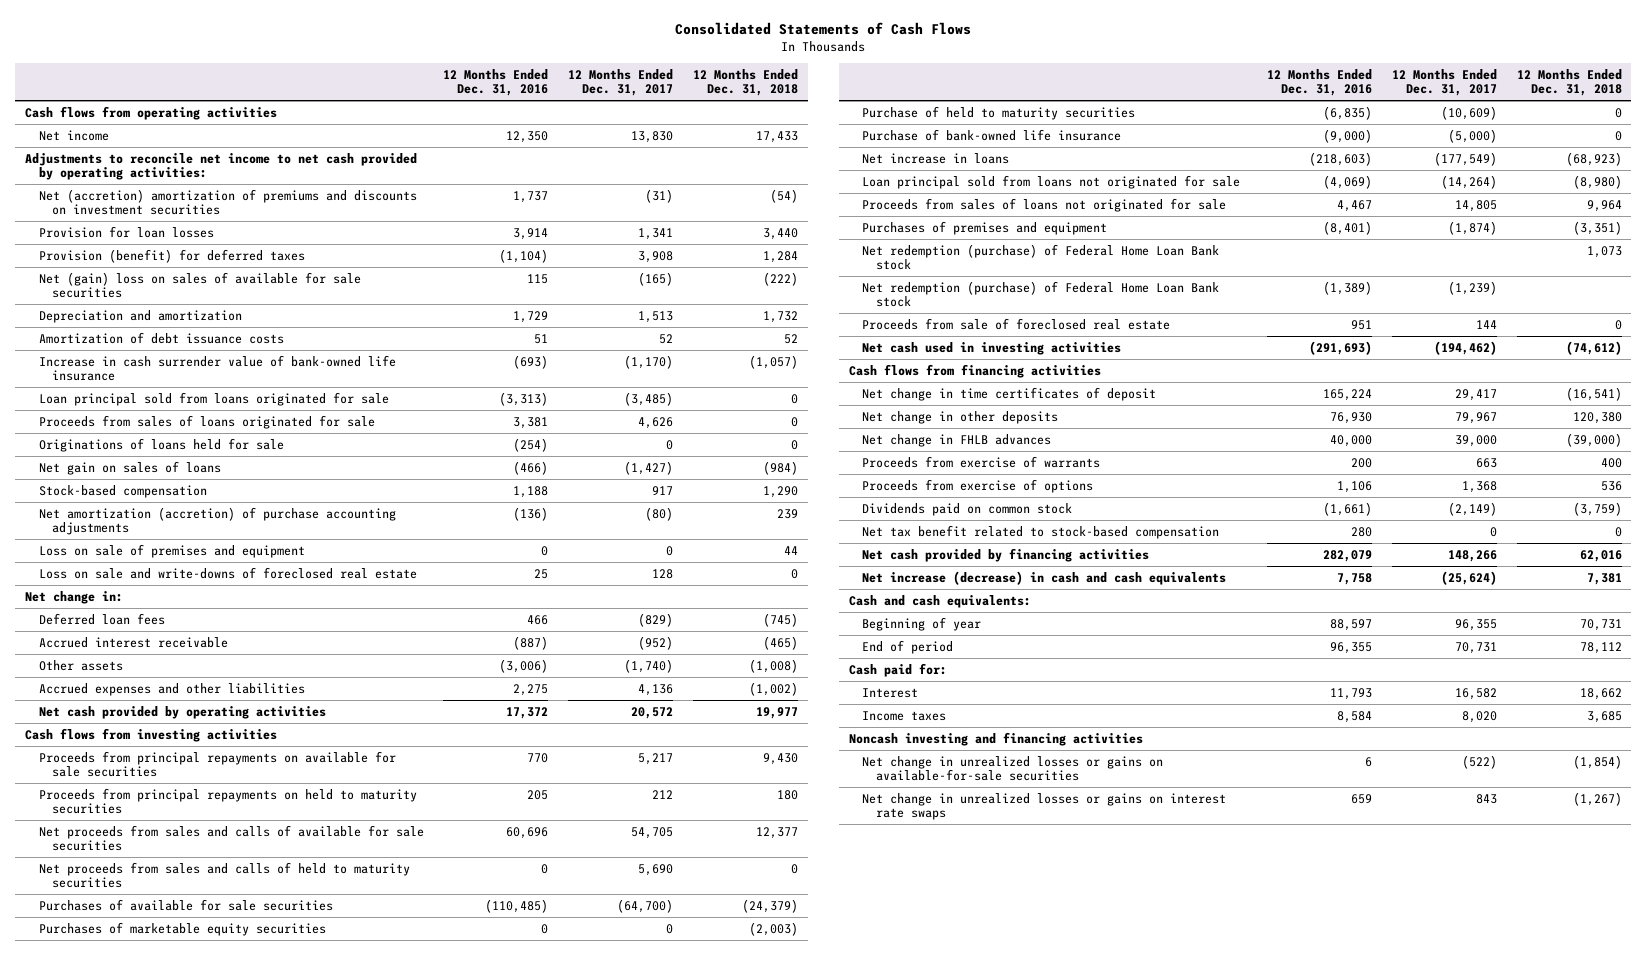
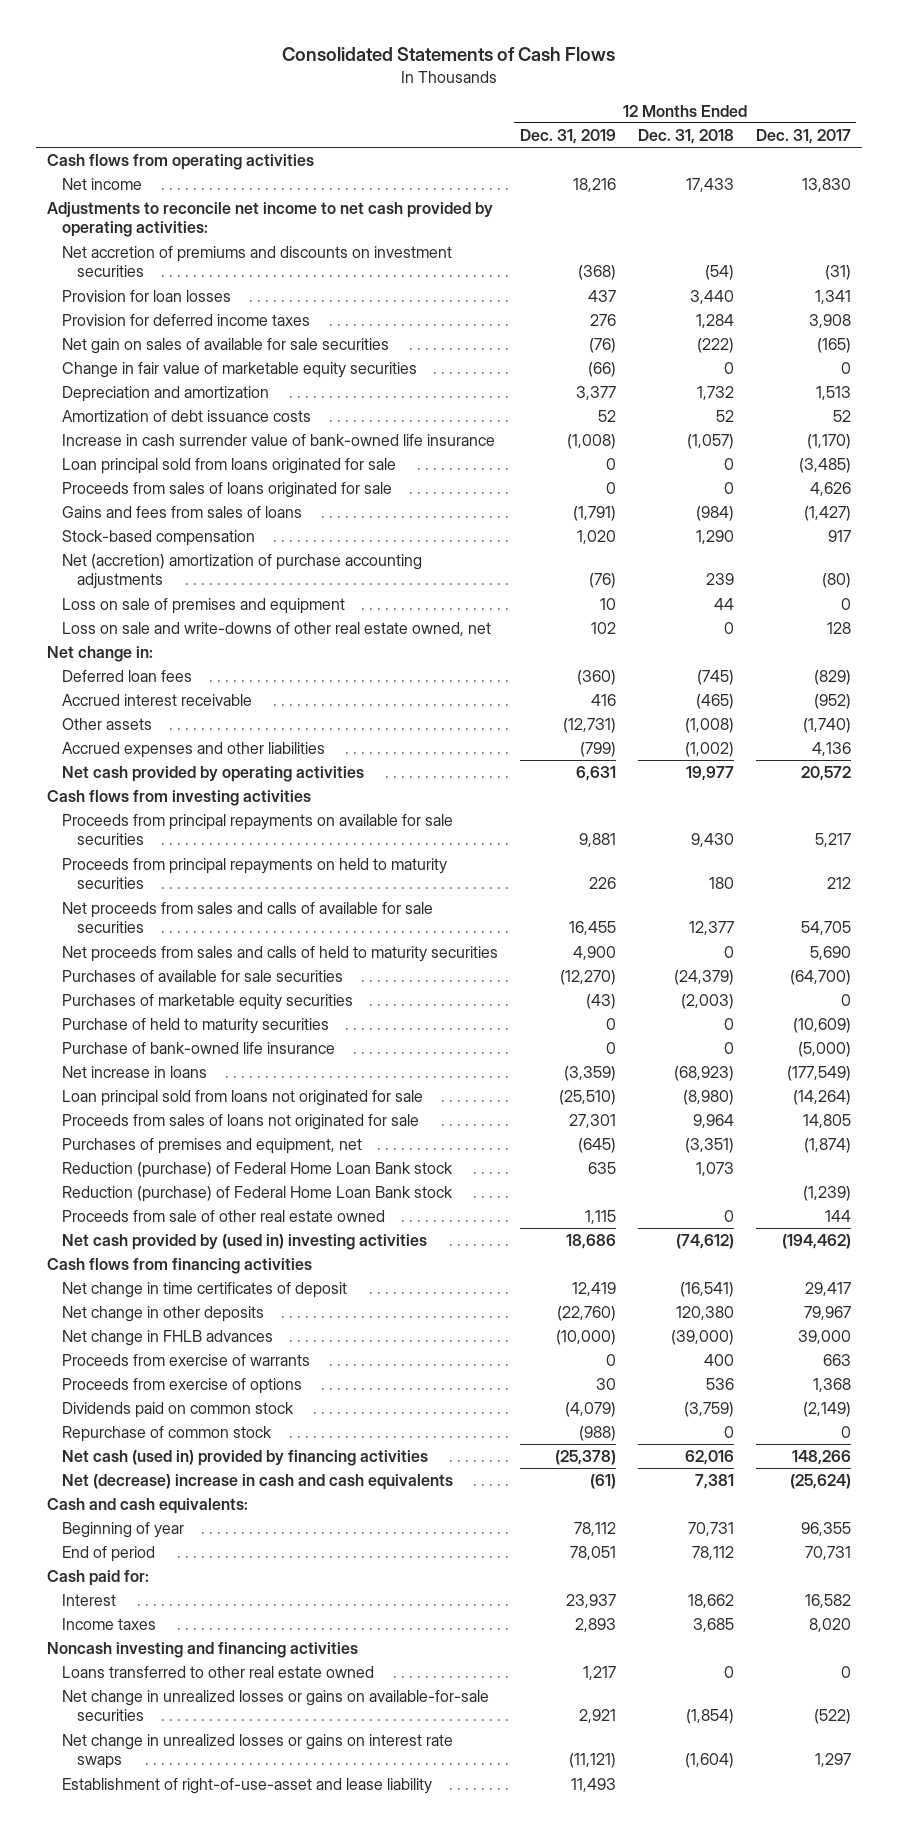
[443,68,549,97] 12 Months Ended Dec. 31, 2016 -> none
none -> [519,128,616,144] Dec. 31, 2019
[38,188,417,215] Net (accretion) amortization of premiums and discounts on investment securities -> [62,245,453,278] Net accretion of premiums and discounts on investment securities
[38,248,305,263] Provision (benefit) for deferred taxes -> [62,313,311,326] Provision for deferred income taxes
[38,271,361,298] Net (gain) loss on sales of available for sale securities -> [62,337,390,354] Net gain on sales of available for sale securities
none -> [62,361,418,378] Change in fair value of marketable equity securities
[38,437,284,452] Originations of loans held for sale -> none
[38,460,221,475] Net gain on sales of loans -> [62,505,303,518] Gains and fees from sales of loans
[38,506,396,535] Net amortization (accretion) of purchase accounting adjustments -> [62,553,423,590] Net (accretion) amortization of purchase accounting adjustments
[38,566,417,579] Loss on sale and write-downs of foreclosed real estate -> [62,621,492,636] Loss on sale and write-downs of other real estate owned, net
[862,220,1108,235] Purchases of premises and equipment -> [62,1137,363,1154] Purchases of premises and equipment, net
[862,243,1220,270] Net redemption (purchase) of Federal Home Loan Bank stock -> [62,1161,454,1178] Reduction (purchase) of Federal Home Loan Bank stock
[862,280,1220,307] Net redemption (purchase) of Federal Home Loan Bank stock -> [62,1185,454,1202] Reduction (purchase) of Federal Home Loan Bank stock
[862,317,1171,330] Proceeds from sale of foreclosed real estate -> [62,1209,386,1222] Proceeds from sale of other real estate owned
[862,341,1122,355] Net cash used in investing activities -> [62,1233,428,1250] Net cash provided by (used in) investing activities
[862,524,1220,539] Net tax benefit related to stock-based compensation -> none
none -> [62,1425,273,1442] Repurchase of common stock
[862,547,1150,562] Net cash provided by financing activities -> [62,1449,429,1466] Net cash (used in) provided by financing activities
[862,570,1227,585] Net increase (decrease) in cash and cash equivalents -> [62,1473,454,1490] Net (decrease) increase in cash and cash equivalents
none -> [62,1665,375,1678] Loans transferred to other real estate owned
[1475,793,1497,804] 843 -> [814,1753,851,1768] 1,297
[1572,791,1622,806] (1,267) -> [684,1753,734,1769] (1,604)
none -> [62,1777,433,1794] Establishment of right-of-use-asset and lease liability

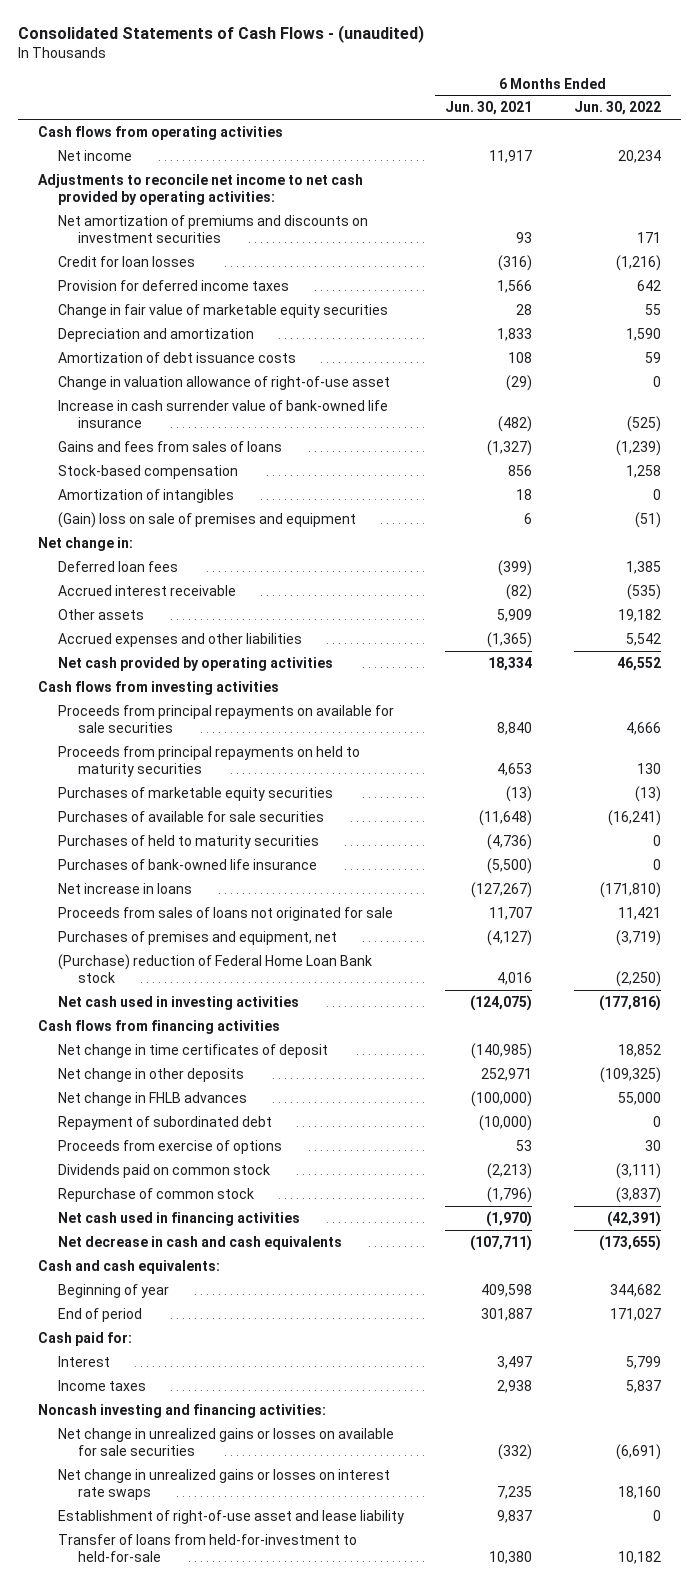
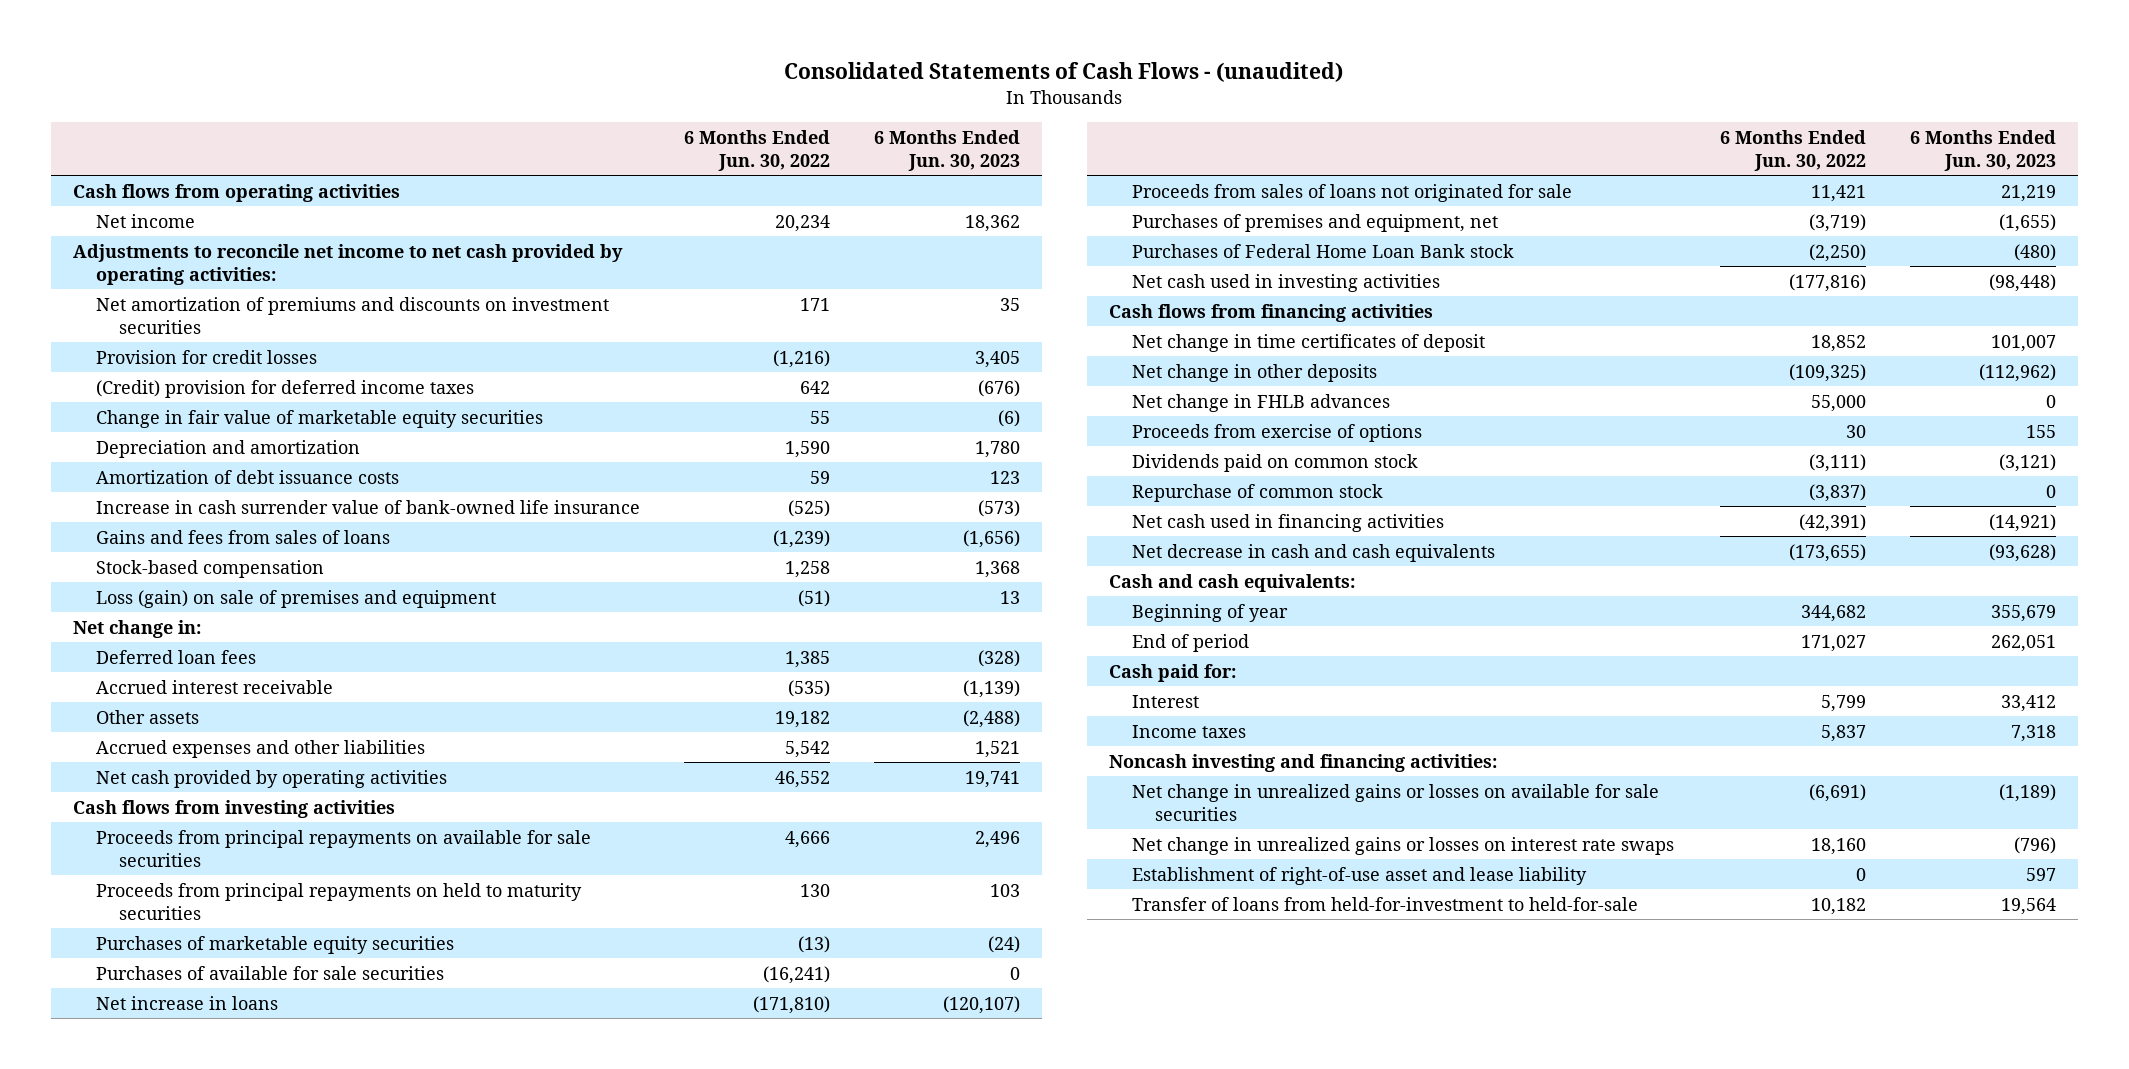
[445,101,533,116] Jun. 30, 2021 -> none
none -> [873,129,1020,172] 6 Months Ended Jun. 30, 2023
[58,255,196,267] Credit for loan losses -> [96,349,318,364] Provision for credit losses
[58,279,290,291] Provision for deferred income taxes -> [96,379,475,398] (Credit) provision for deferred income taxes
[58,375,391,390] Change in valuation allowance of right-of-use asset -> none
[58,488,235,503] Amortization of intangibles -> none
[58,511,357,528] (Gain) loss on sale of premises and equipment -> [96,589,497,608] Loss (gain) on sale of premises and equipment
[58,834,320,849] Purchases of held to maturity securities -> none
[58,858,318,870] Purchases of bank-owned life insurance -> none
[58,953,373,983] (Purchase) reduction of Federal Home Loan Bank stock -> [1132,243,1515,258] Purchases of Federal Home Loan Bank stock
[58,1115,273,1130] Repayment of subordinated debt -> none

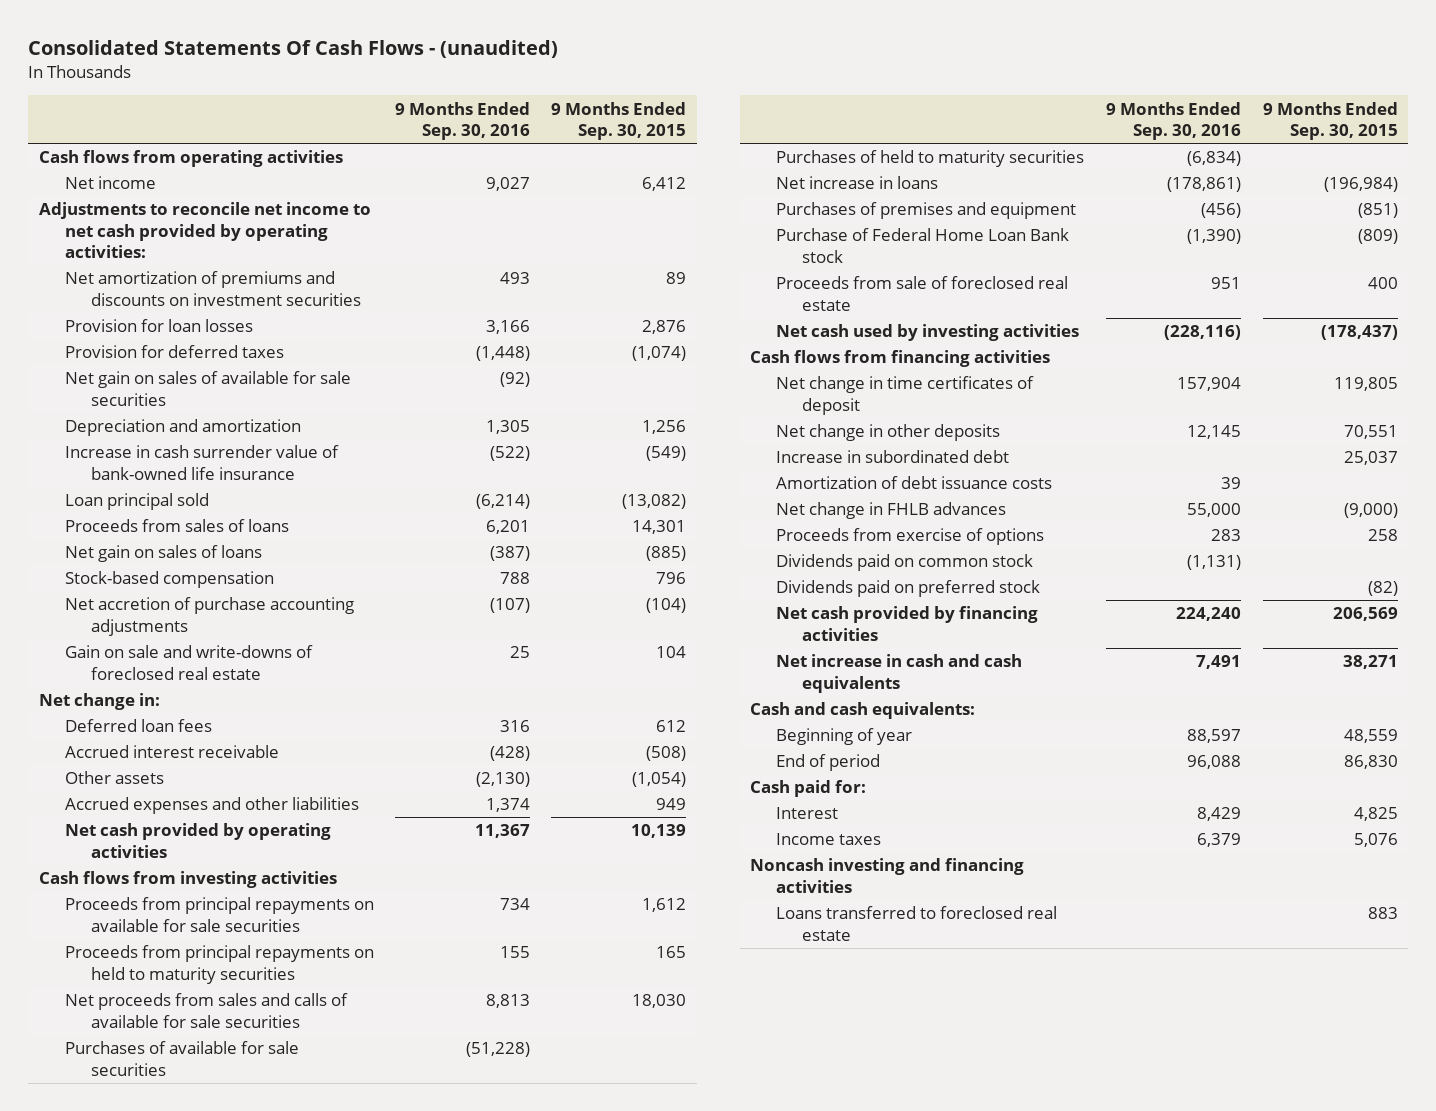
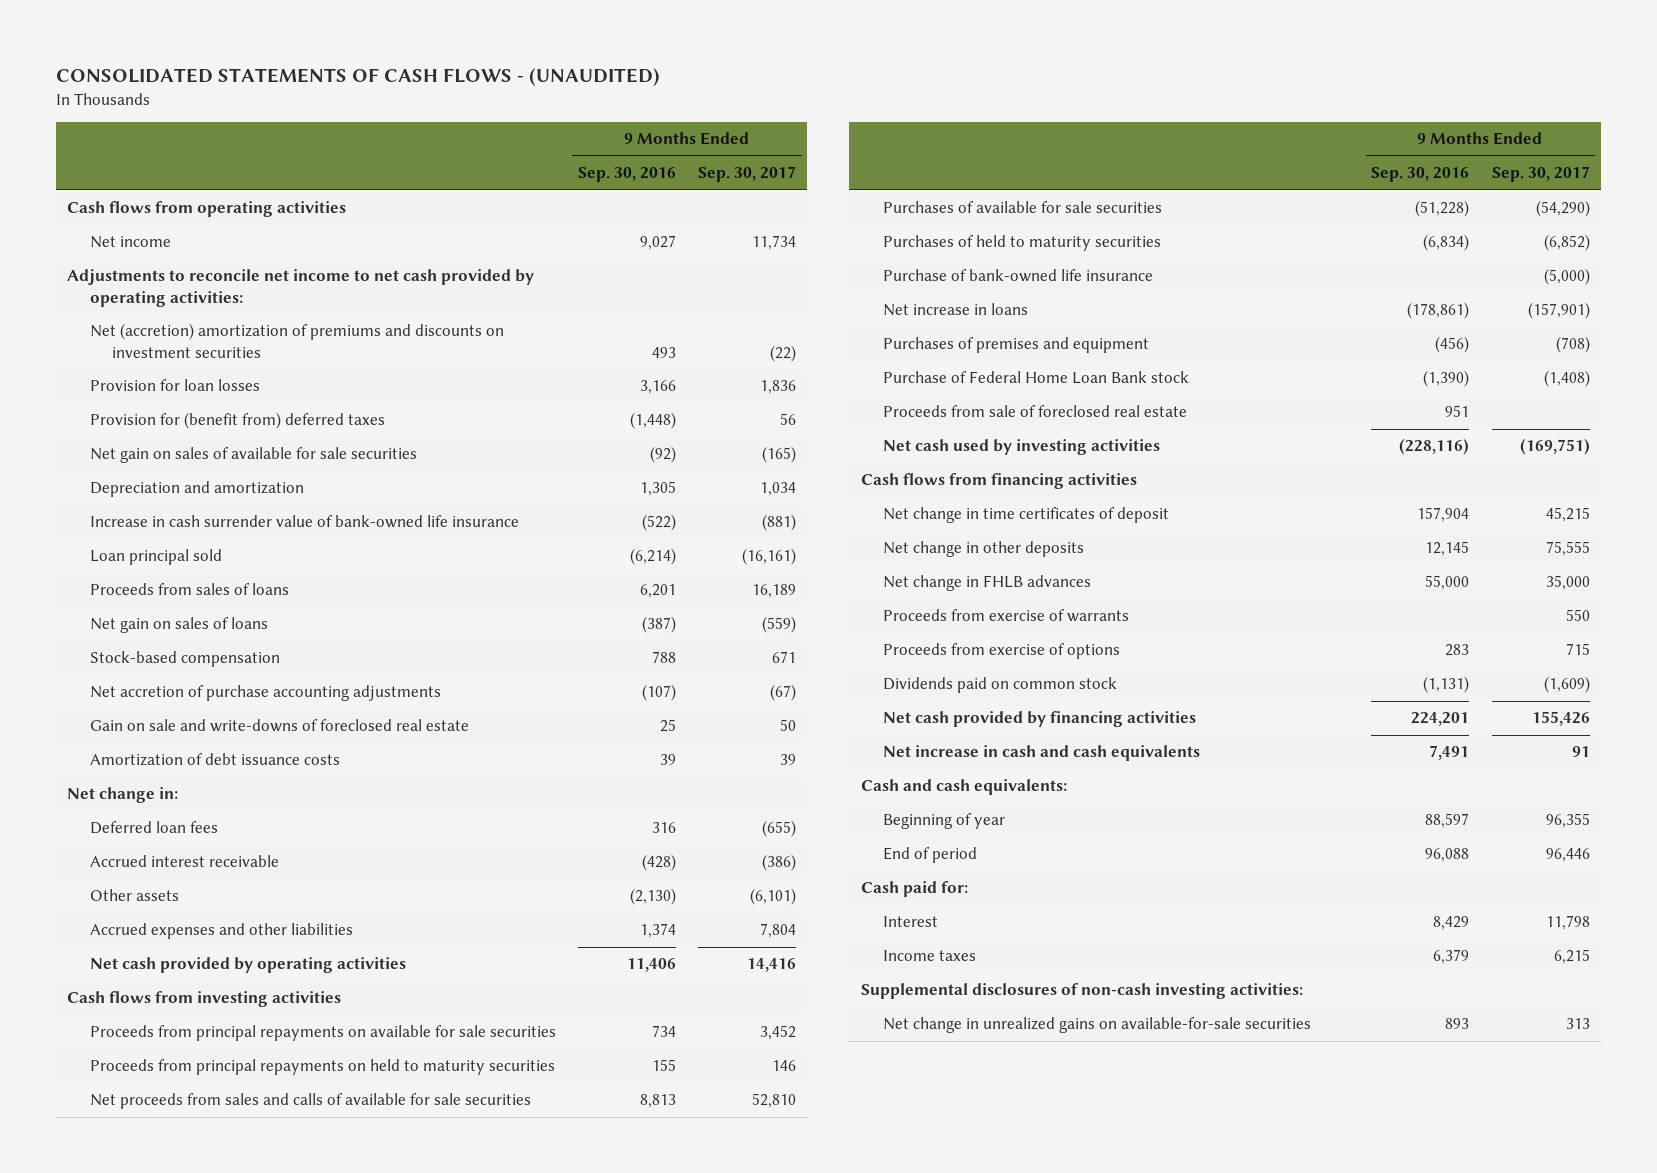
[28,39,559,58] Consolidated Statements Of Cash Flows - (unaudited) -> [56,68,661,87] CONSOLIDATED STATEMENTS OF CASH FLOWS - (UNAUDITED)
[551,101,687,141] 9 Months Ended Sep. 30, 2015 -> none
none -> [698,166,797,183] Sep. 30, 2017
[64,271,361,306] Net amortization of premiums and discounts on investment securities -> [89,323,504,358] Net (accretion) amortization of premiums and discounts on investment securities
[64,345,284,359] Provision for deferred taxes -> [89,412,385,430] Provision for (benefit from) deferred taxes
[776,476,1053,490] Amortization of debt issuance costs -> [89,753,340,767] Amortization of debt issuance costs
[474,824,530,839] 11,367 -> [627,958,677,973] 11,406
none -> [882,269,1153,283] Purchase of bank-owned life insurance
[776,450,1010,464] Increase in subordinated debt -> none
none -> [882,609,1129,623] Proceeds from exercise of warrants
[776,580,1041,598] Dividends paid on preferred stock -> none
[1176,607,1242,622] 224,240 -> [1411,712,1470,727] 224,201
[750,858,1025,893] Noncash investing and financing activities -> none
[776,906,1058,941] Loans transferred to foreclosed real estate -> none
none -> [860,983,1303,1000] Supplemental disclosures of non-cash investing activities:
none -> [882,1017,1311,1034] Net change in unrealized gains on available-for-sale securities

